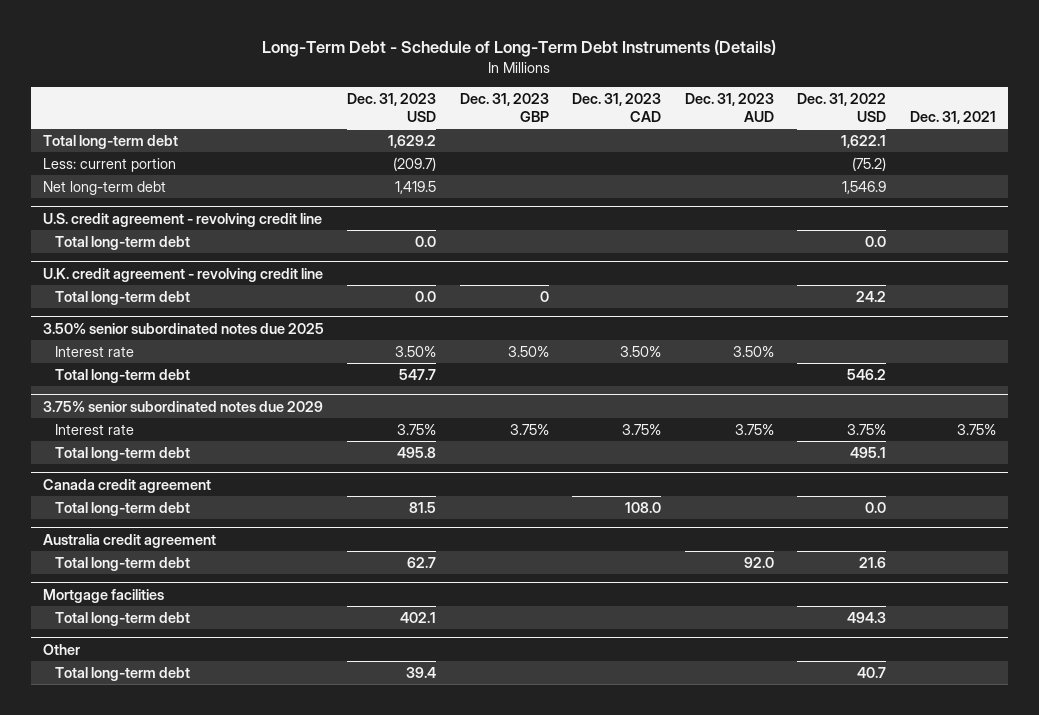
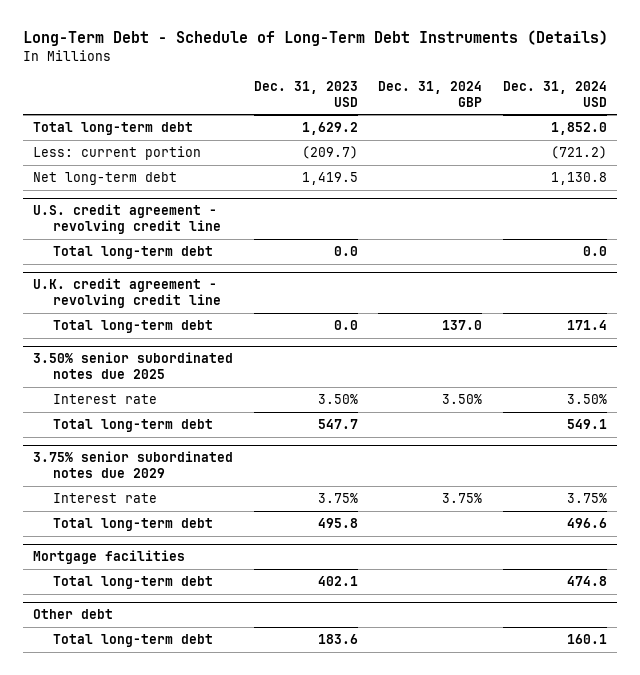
[459,93,549,122] Dec. 31, 2023 GBP -> none
[572,93,662,122] Dec. 31, 2023 CAD -> none
[684,93,774,122] Dec. 31, 2023 AUD -> none
[797,93,887,122] Dec. 31, 2022 USD -> none
[909,110,996,124] Dec. 31, 2021 -> none
none -> [378,80,483,107] Dec. 31, 2024 GBP
none -> [502,80,607,107] Dec. 31, 2024 USD
[42,478,211,493] Canada credit agreement -> none
[54,501,190,516] Total long-term debt -> none
[42,533,216,548] Australia credit agreement -> none
[54,556,190,571] Total long-term debt -> none
[42,643,80,655] Other -> [33,609,114,620] Other debt
[406,666,437,678] 39.4 -> [317,634,358,645] 183.6

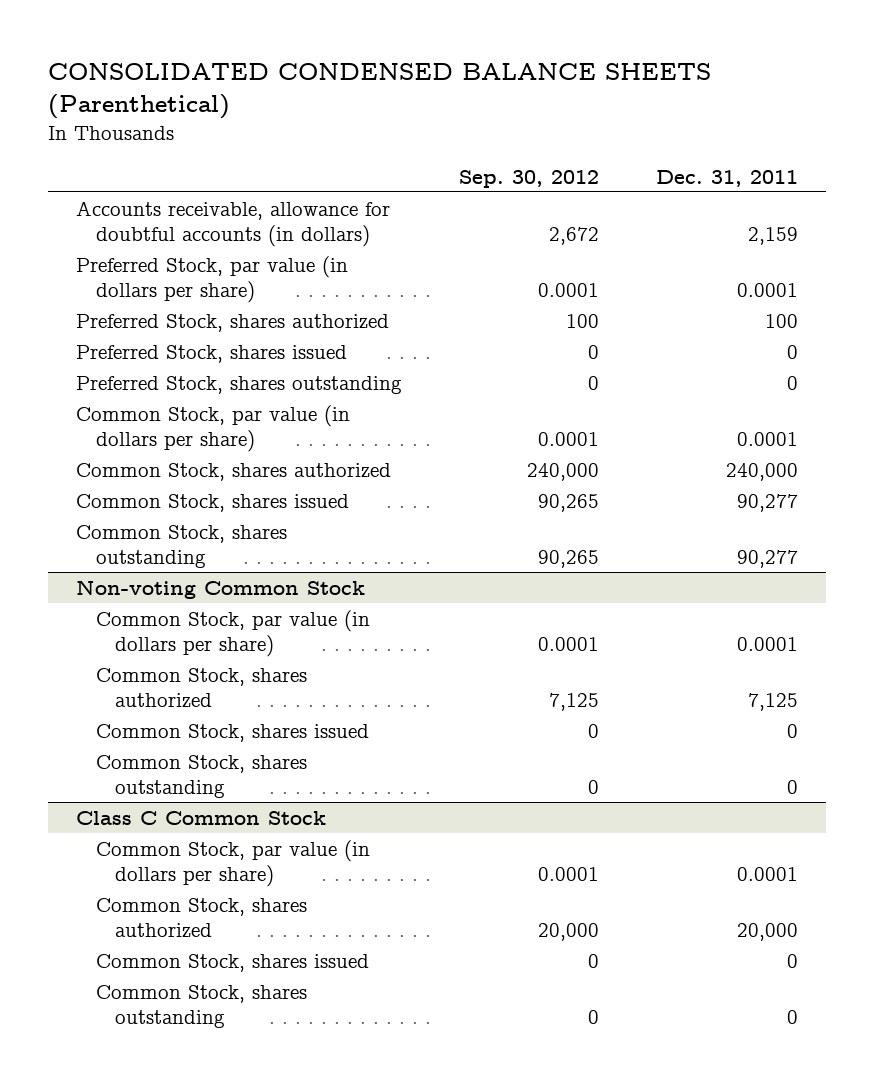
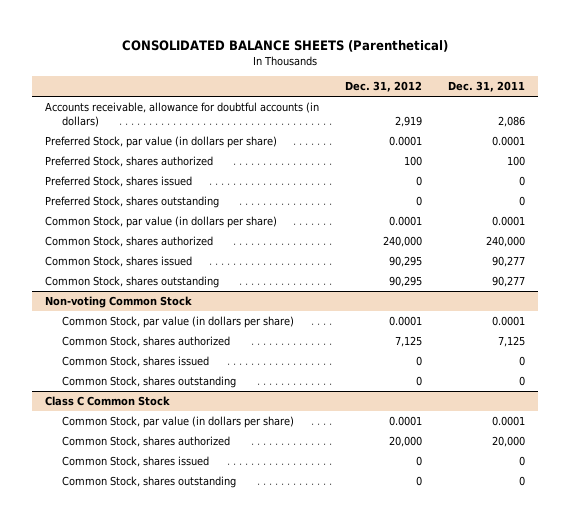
[48,63,712,120] CONSOLIDATED CONDENSED BALANCE SHEETS (Parenthetical) -> [122,39,449,52] CONSOLIDATED BALANCE SHEETS (Parenthetical)
[459,169,600,188] Sep. 30, 2012 -> none
none -> [345,81,423,93] Dec. 31, 2012
[748,226,799,245] 2,159 -> [498,115,526,127] 2,086

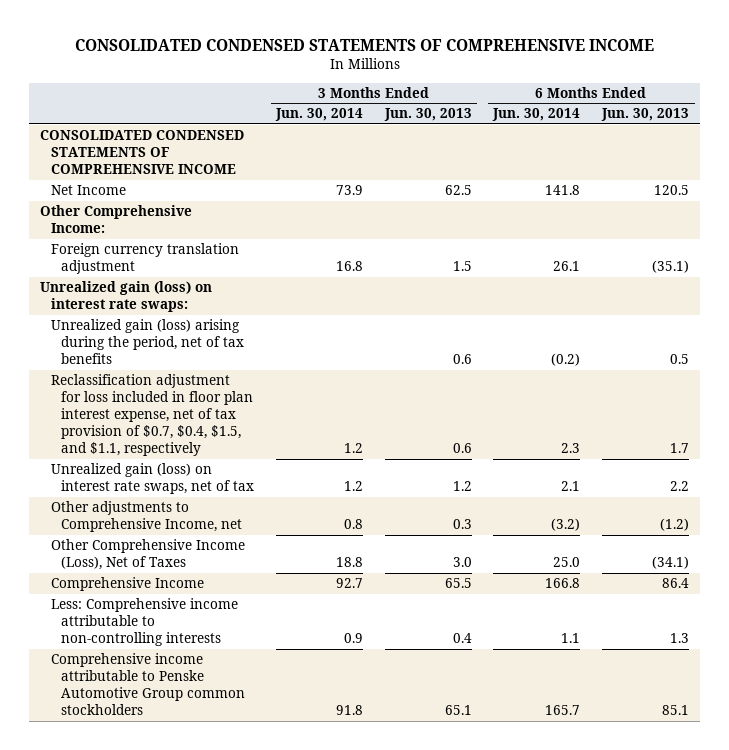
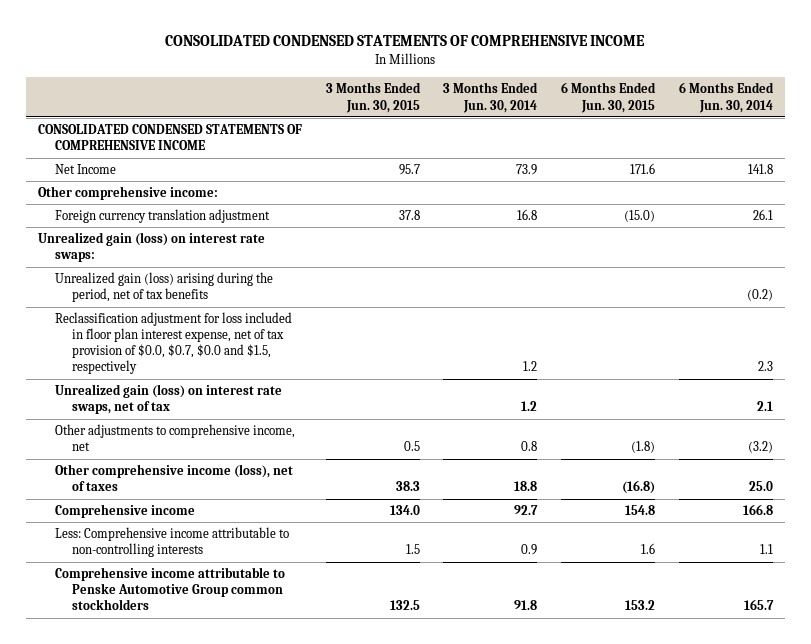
[383,108,472,122] Jun. 30, 2013 -> none
[601,108,690,122] Jun. 30, 2013 -> none
none -> [325,82,421,113] 3 Months Ended Jun. 30, 2015
none -> [561,82,657,113] 6 Months Ended Jun. 30, 2015
[40,205,193,234] Other Comprehensive Income: -> [37,186,218,201] Other comprehensive income:
[50,374,254,457] Reclassification adjustment for loss included in floor plan interest expense, net of tax provision of $0.7, $0.4, $1.5, and $1.1, respectively -> [54,312,292,375] Reclassification adjustment for loss included in floor plan interest expense, net of tax provision of $0.0, $0.7, $0.0 and $1.5, respectively
[50,501,243,533] Other adjustments to Comprehensive Income, net -> [54,424,295,452] Other adjustments to comprehensive income, net
[50,539,245,571] Other Comprehensive Income (Loss), Net of Taxes -> [54,464,293,492] Other comprehensive income (loss), net of taxes
[50,577,204,592] Comprehensive Income -> [54,504,195,519] Comprehensive income

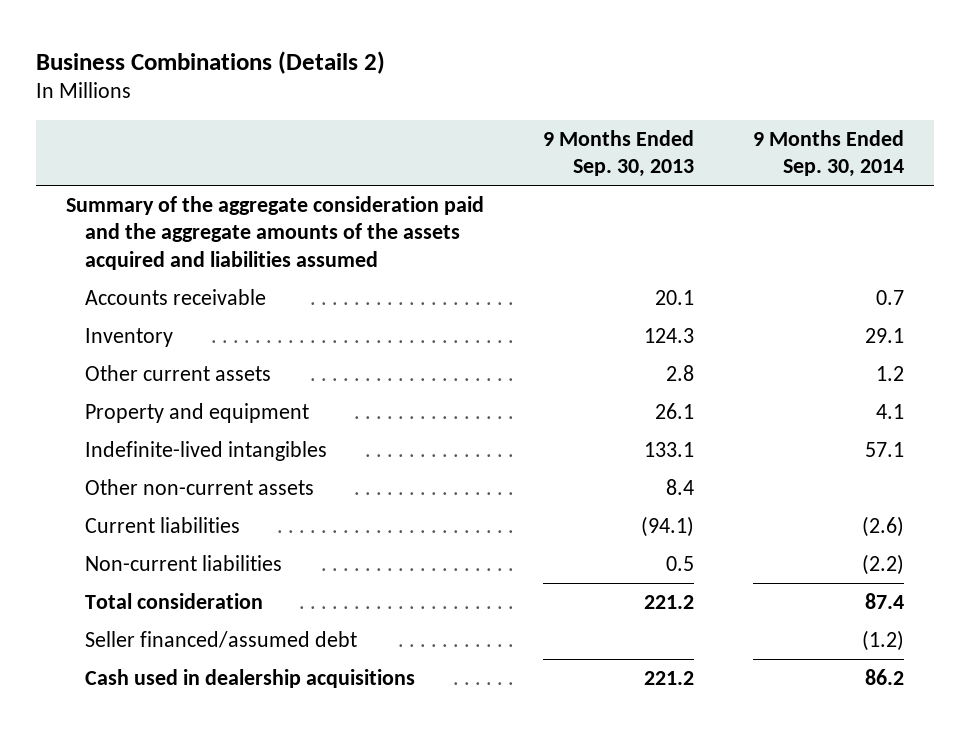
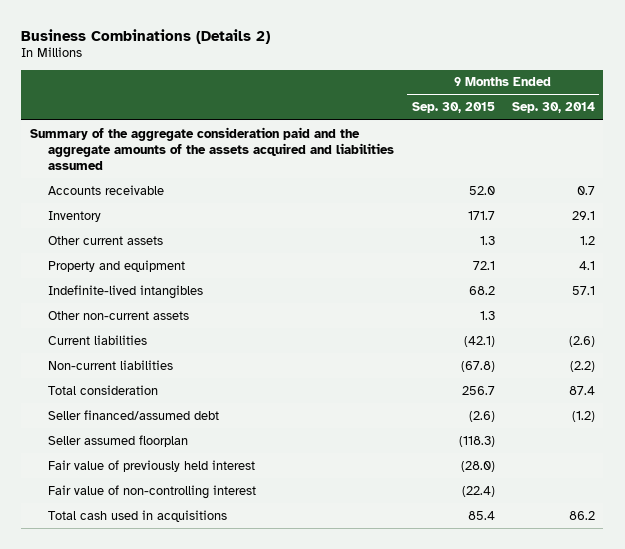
[543,129,695,178] 9 Months Ended Sep. 30, 2013 -> none
none -> [411,102,495,114] Sep. 30, 2015
none -> [48,434,189,447] Seller assumed floorplan
none -> [48,459,256,472] Fair value of previously held interest
none -> [48,484,257,499] Fair value of non-controlling interest
[85,668,416,688] Cash used in dealership acquisitions -> [48,509,228,522] Total cash used in acquisitions

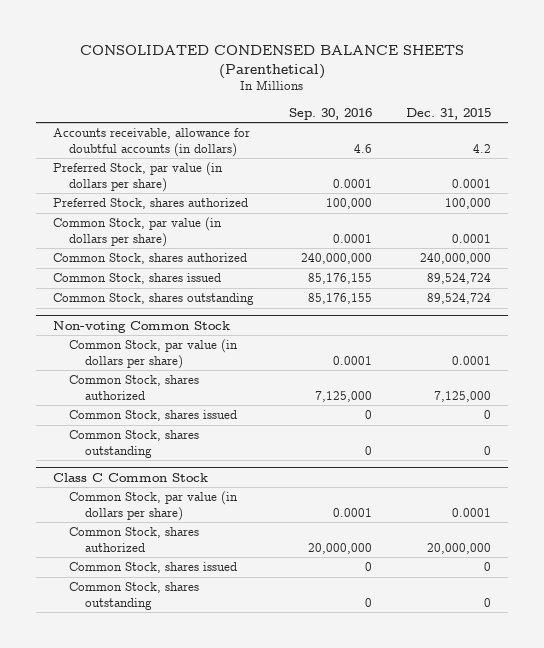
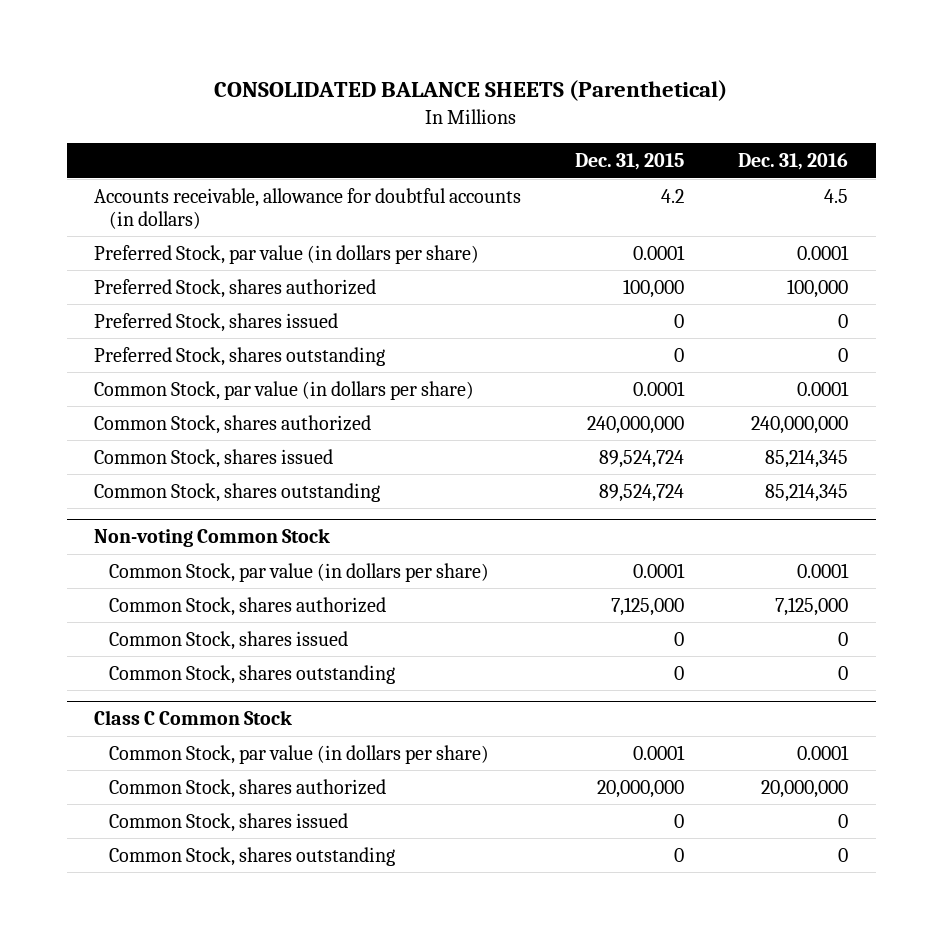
[80,44,465,79] CONSOLIDATED CONDENSED BALANCE SHEETS (Parenthetical) -> [214,80,728,102] CONSOLIDATED BALANCE SHEETS (Parenthetical)
[288,107,372,120] Sep. 30, 2016 -> none
none -> [738,153,849,171] Dec. 31, 2016
none -> [93,312,338,332] Preferred Stock, shares issued
none -> [93,346,385,366] Preferred Stock, shares outstanding

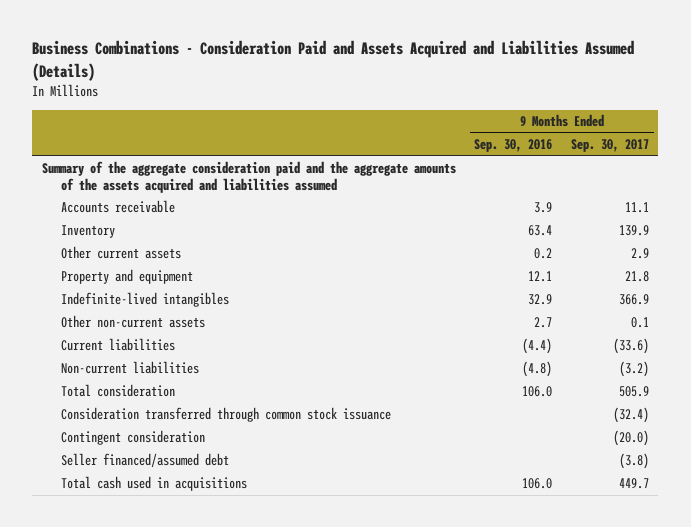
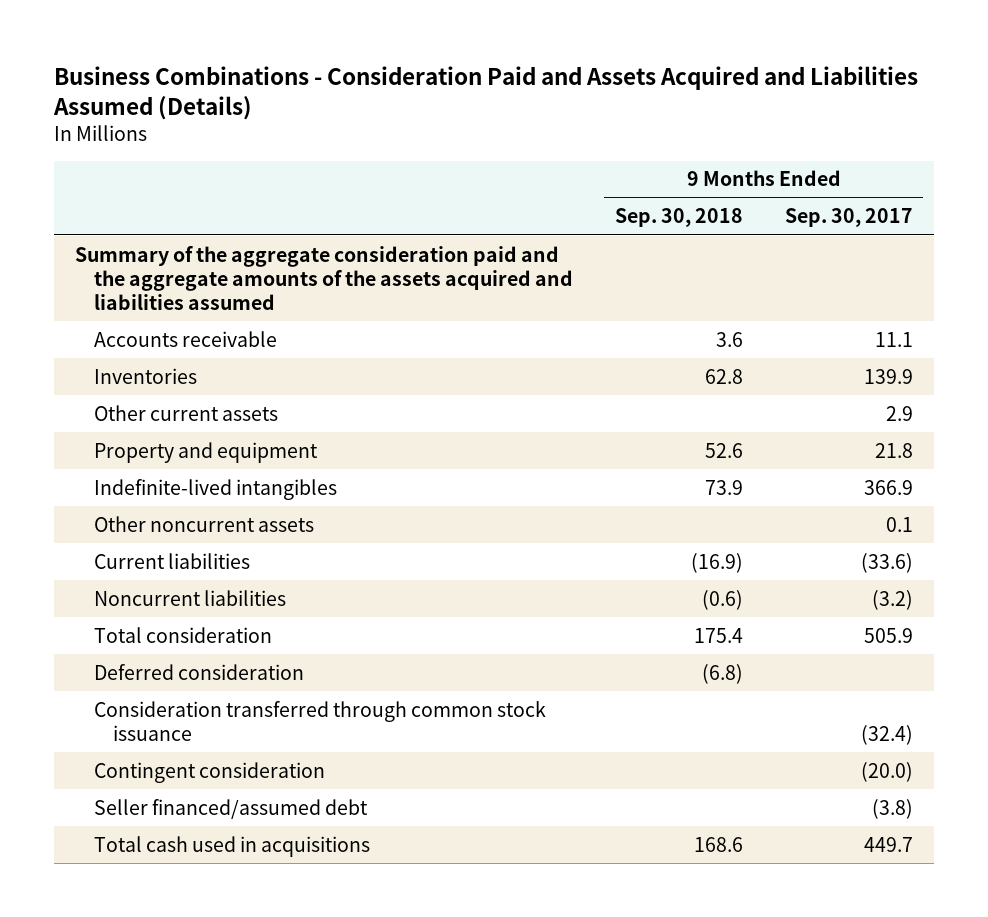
[474,139,553,153] Sep. 30, 2016 -> none
none -> [614,208,743,228] Sep. 30, 2018
[60,225,115,239] Inventory -> [94,367,198,384] Inventories
[60,315,205,329] Other non-current assets -> [94,515,315,532] Other noncurrent assets
[60,361,199,375] Non-current liabilities -> [94,589,287,606] Noncurrent liabilities
none -> [94,663,305,680] Deferred consideration

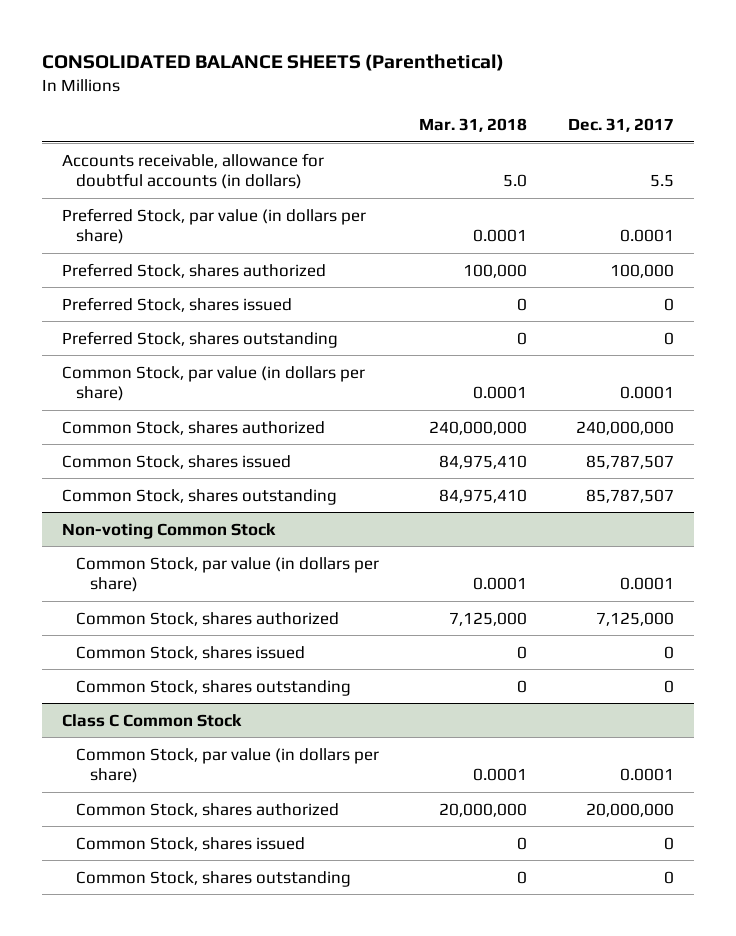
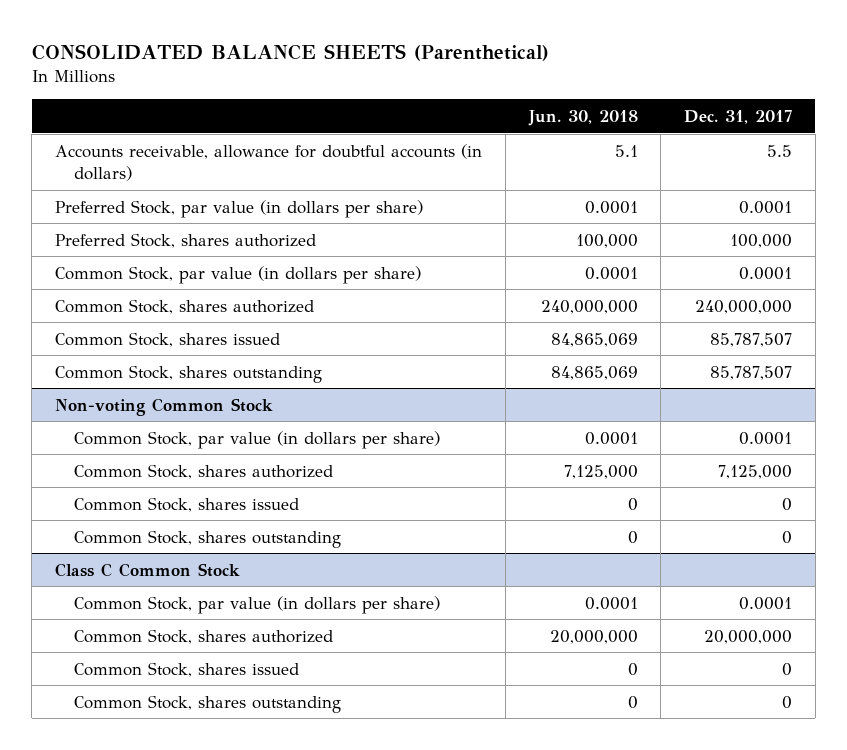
[419,118,528,133] Mar. 31, 2018 -> none
none -> [527,109,638,126] Jun. 30, 2018
[61,296,292,312] Preferred Stock, shares issued -> none
[61,330,338,348] Preferred Stock, shares outstanding -> none

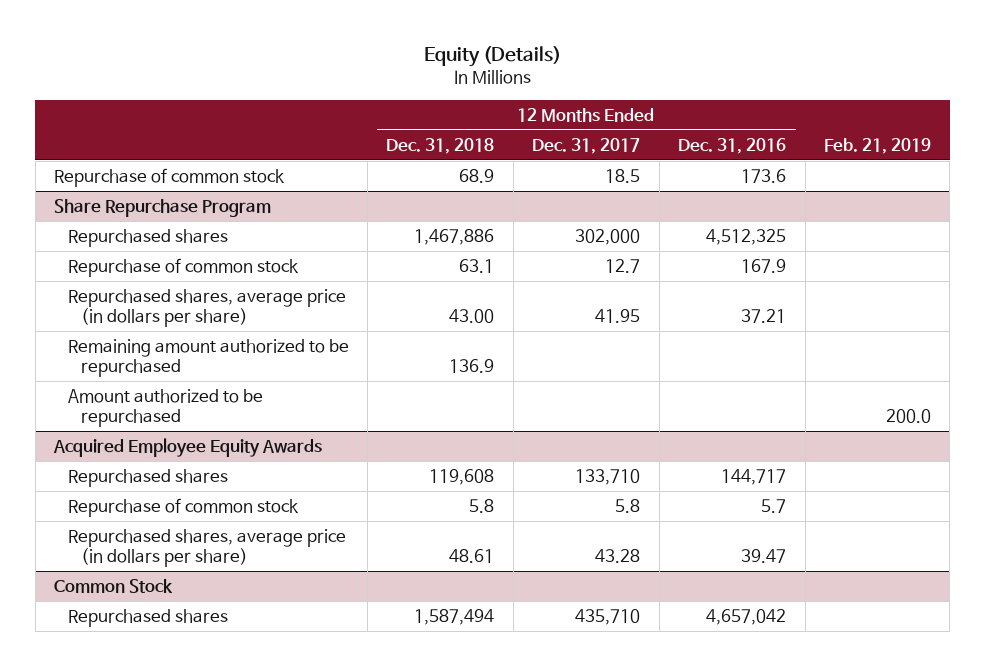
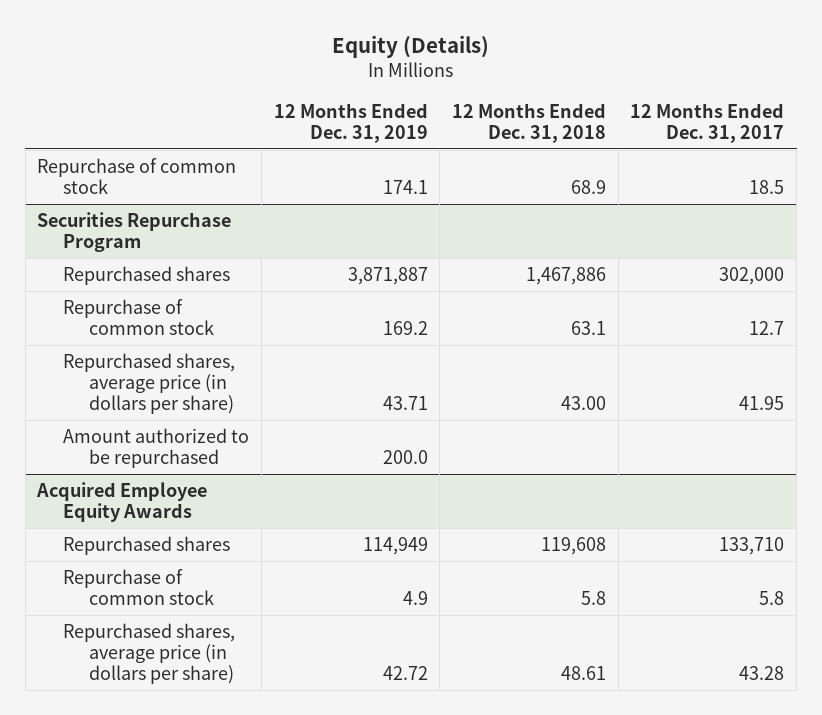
[678,137,787,154] Dec. 31, 2016 -> none
[824,137,932,154] Feb. 21, 2019 -> none
none -> [273,102,428,144] 12 Months Ended Dec. 31, 2019
[54,199,272,218] Share Repurchase Program -> [37,211,232,252] Securities Repurchase Program
[67,339,349,377] Remaining amount authorized to be repurchased -> none
[54,579,174,594] Common Stock -> none
[67,609,228,628] Repurchased shares -> none

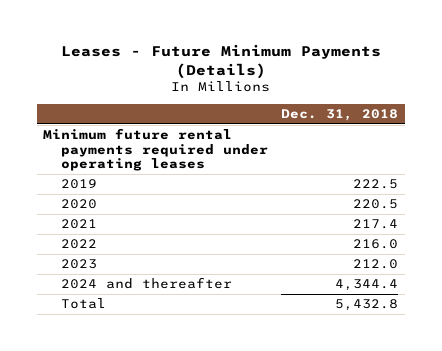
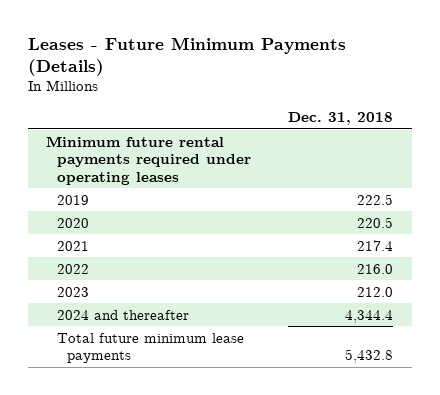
[61,298,107,310] Total -> [56,332,244,364] Total future minimum lease payments

